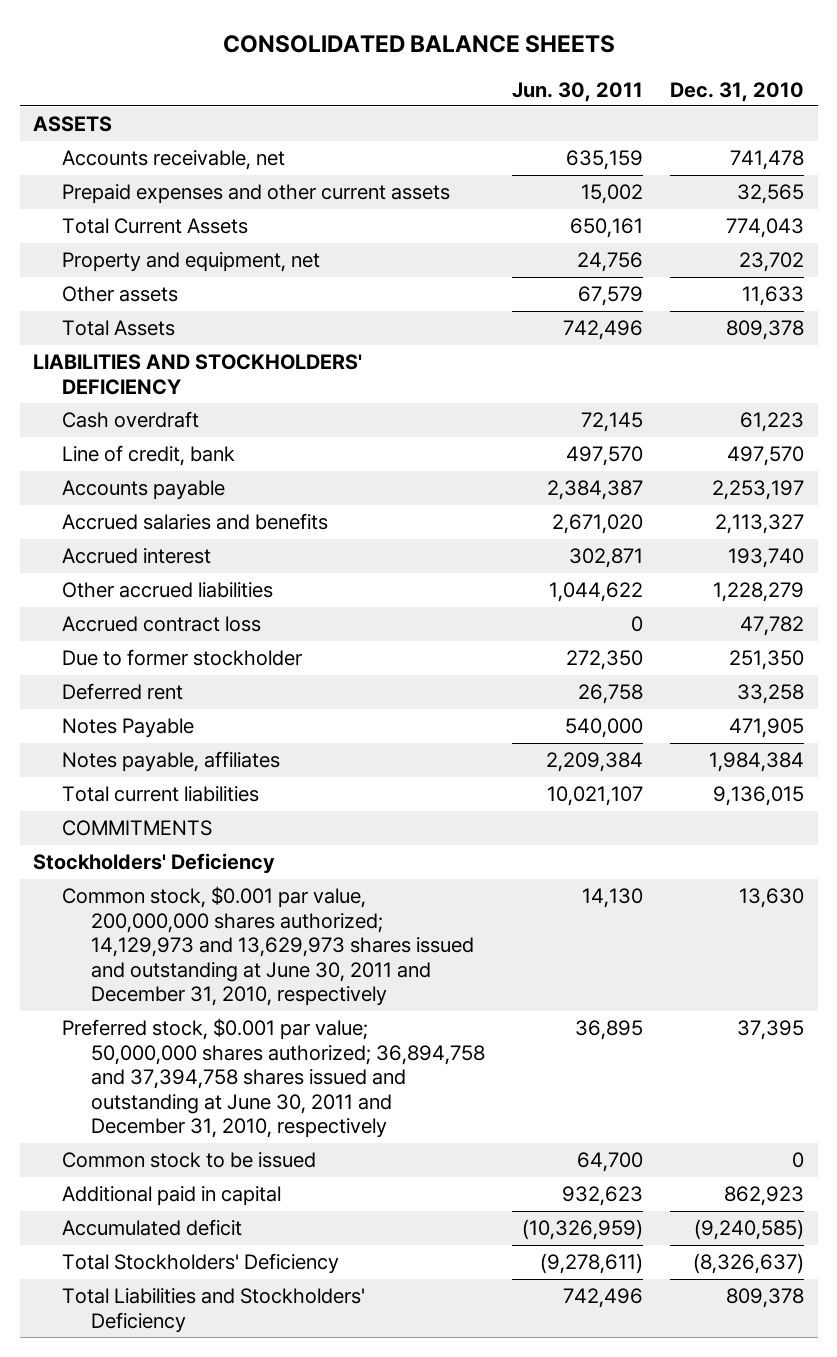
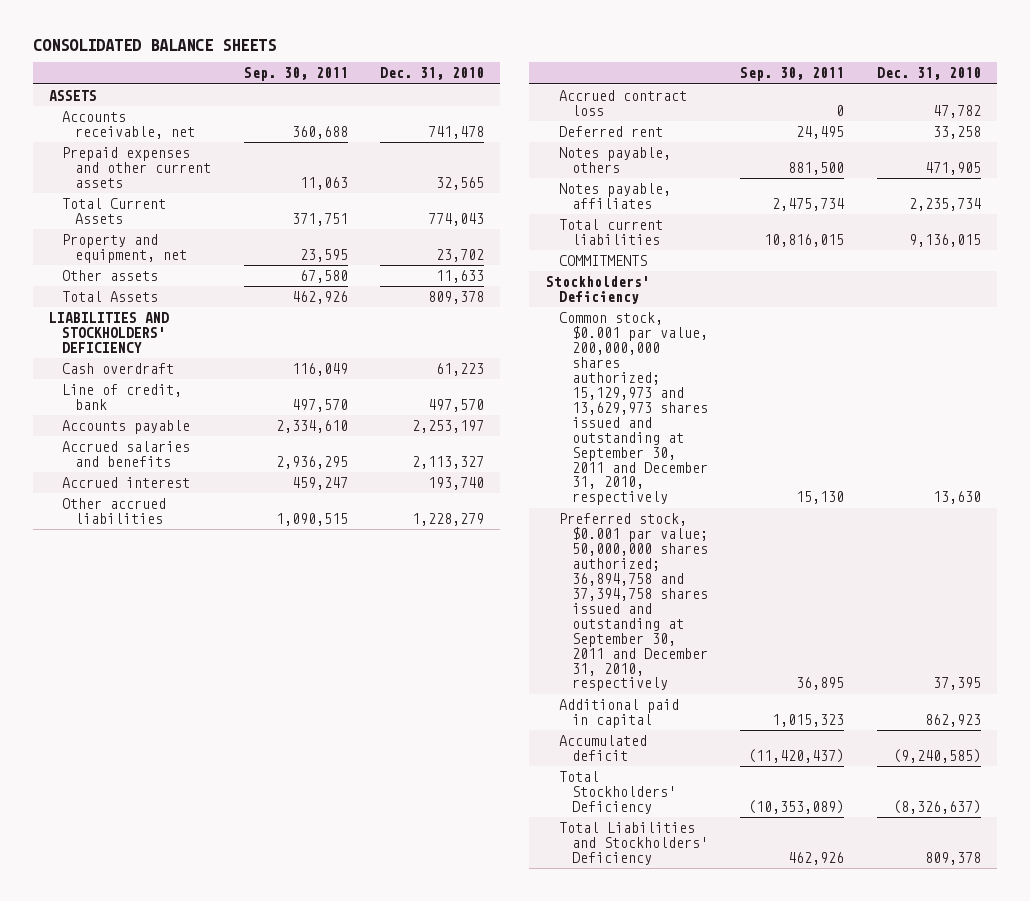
[512,81,644,102] Jun. 30, 2011 -> none
none -> [243,67,348,82] Sep. 30, 2011
[62,649,303,667] Due to former stockholder -> none
[62,718,195,739] Notes Payable -> [558,146,671,173] Notes payable, others
[709,752,805,773] 1,984,384 -> [908,197,981,211] 2,235,734
[62,1152,317,1169] Common stock to be issued -> none
[62,886,475,1007] Common stock, $0.001 par value, 200,000,000 shares authorized; 14,129,973 and 13,629,973 shares issued and outstanding at June 30, 2011 and December 31, 2010, respectively -> [558,311,709,506] Common stock, $0.001 par value, 200,000,000 shares authorized; 15,129,973 and 13,629,973 shares issued and outstanding at September 30, 2011 and December 31, 2010, respectively
[62,1018,486,1139] Preferred stock, $0.001 par value; 50,000,000 shares authorized; 36,894,758 and 37,394,758 shares issued and outstanding at June 30, 2011 and December 31, 2010, respectively -> [558,512,709,692] Preferred stock, $0.001 par value; 50,000,000 shares authorized; 36,894,758 and 37,394,758 shares issued and outstanding at September 30, 2011 and December 31, 2010, respectively

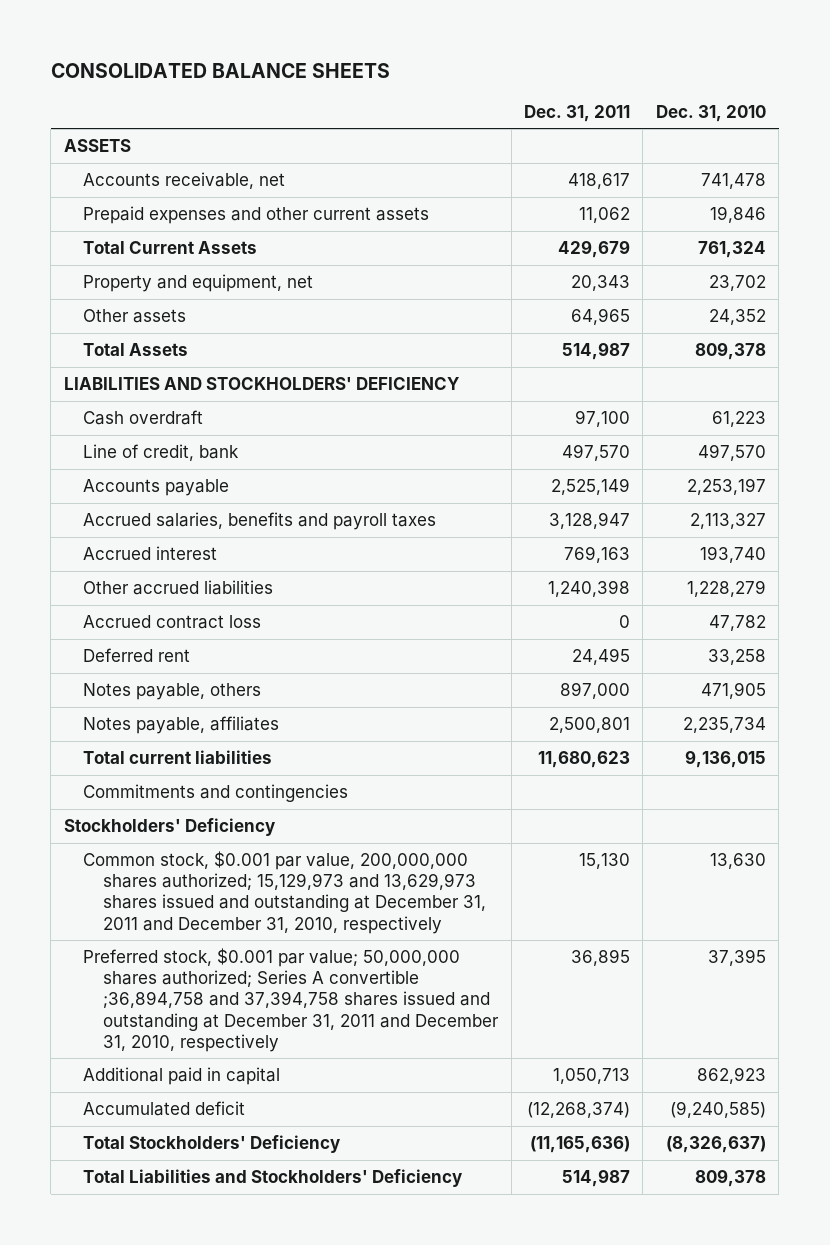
[243,67,348,82] Sep. 30, 2011 -> none
none -> [523,104,630,122] Dec. 31, 2011
[436,176,485,190] 32,565 -> [709,206,766,224] 19,846
[428,212,485,226] 774,043 -> [697,241,766,259] 761,324
[436,269,485,283] 11,633 -> [708,309,766,326] 24,352
[62,440,191,467] Accrued salaries and benefits -> [83,512,437,531] Accrued salaries, benefits and payroll taxes
[558,254,647,266] COMMITMENTS -> [83,784,349,803] Commitments and contingencies
[558,311,709,506] Common stock, $0.001 par value, 200,000,000 shares authorized; 15,129,973 and 13,629,973 shares issued and outstanding at September 30, 2011 and December 31, 2010, respectively -> [83,851,487,934] Common stock, $0.001 par value, 200,000,000 shares authorized; 15,129,973 and 13,629,973 shares issued and outstanding at December 31, 2011 and December 31, 2010, respectively
[558,512,709,692] Preferred stock, $0.001 par value; 50,000,000 shares authorized; 36,894,758 and 37,394,758 shares issued and outstanding at September 30, 2011 and December 31, 2010, respectively -> [83,948,500,1052] Preferred stock, $0.001 par value; 50,000,000 shares authorized; Series A convertible ;36,894,758 and 37,394,758 shares issued and outstanding at December 31, 2011 and December 31, 2010, respectively

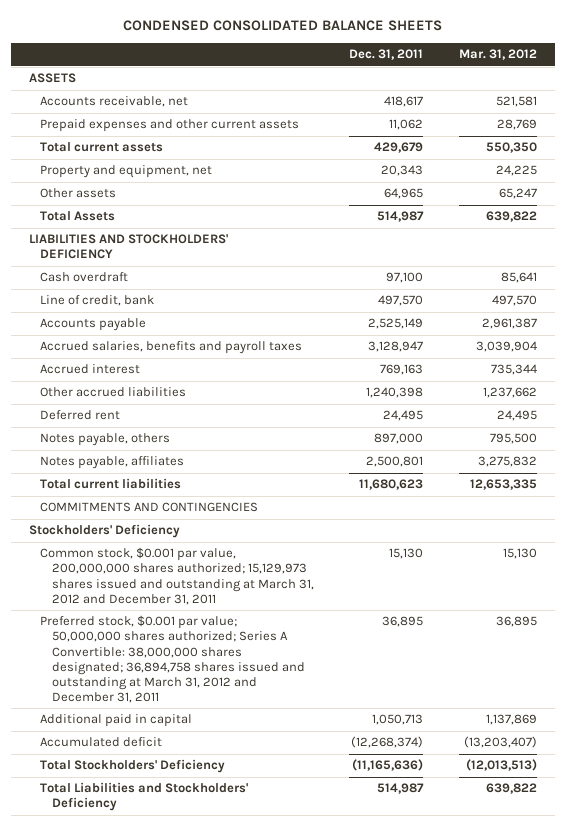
[50,62,390,78] CONSOLIDATED BALANCE SHEETS -> [122,20,442,32] CONDENSED CONSOLIDATED BALANCE SHEETS
[655,104,766,122] Dec. 31, 2010 -> none
none -> [459,49,538,61] Mar. 31, 2012
[83,241,258,255] Total Current Assets -> [40,142,164,153] Total current assets
[83,615,262,630] Accrued contract loss -> none
[83,784,349,803] Commitments and contingencies -> [40,502,259,513] COMMITMENTS AND CONTINGENCIES
[83,851,487,934] Common stock, $0.001 par value, 200,000,000 shares authorized; 15,129,973 and 13,629,973 shares issued and outstanding at December 31, 2011 and December 31, 2010, respectively -> [40,547,314,605] Common stock, $0.001 par value, 200,000,000 shares authorized; 15,129,973 shares issued and outstanding at March 31, 2012 and December 31, 2011
[83,948,500,1052] Preferred stock, $0.001 par value; 50,000,000 shares authorized; Series A convertible ;36,894,758 and 37,394,758 shares issued and outstanding at December 31, 2011 and December 31, 2010, respectively -> [40,615,305,703] Preferred stock, $0.001 par value; 50,000,000 shares authorized; Series A Convertible: 38,000,000 shares designated; 36,894,758 shares issued and outstanding at March 31, 2012 and December 31, 2011

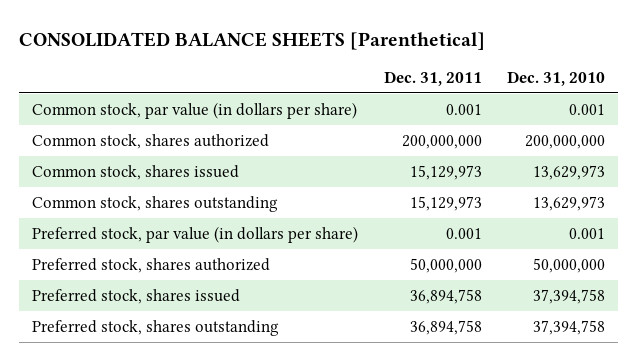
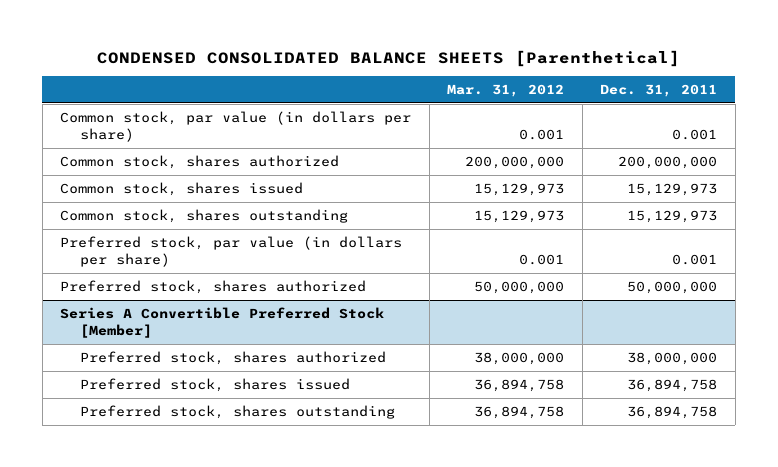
[19,31,486,50] CONSOLIDATED BALANCE SHEETS [Parenthetical] -> [96,49,680,67] CONDENSED CONSOLIDATED BALANCE SHEETS [Parenthetical]
[507,71,606,87] Dec. 31, 2010 -> none
none -> [447,83,565,97] Mar. 31, 2012
none -> [60,306,385,338] Series A Convertible Preferred Stock [Member]
none -> [80,350,387,365] Preferred stock, shares authorized

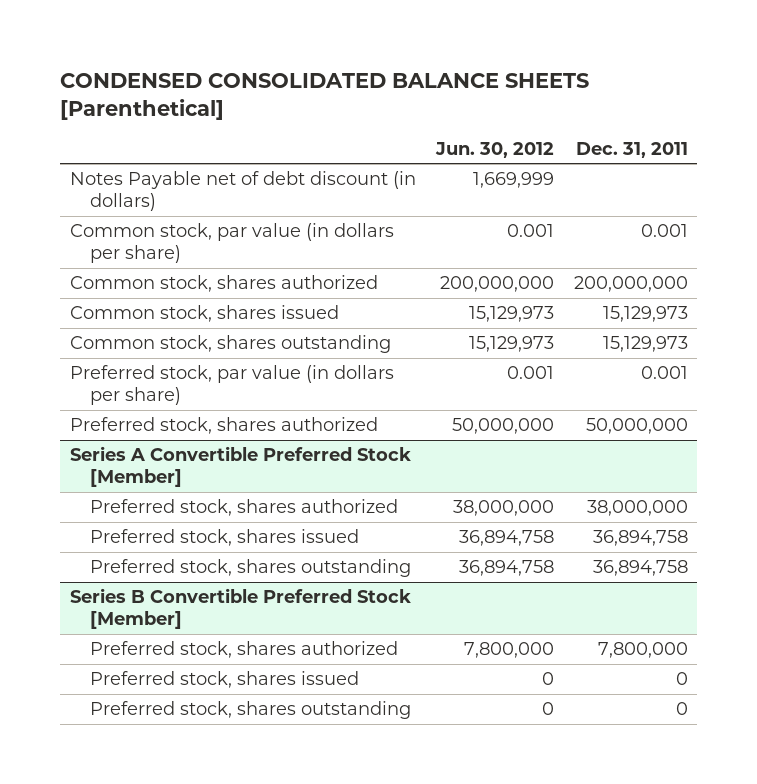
[447,83,565,97] Mar. 31, 2012 -> none
none -> [434,142,554,159] Jun. 30, 2012
none -> [69,171,416,212] Notes Payable net of debt discount (in dollars)
none -> [69,588,411,630] Series B Convertible Preferred Stock [Member]
none -> [90,641,399,659] Preferred stock, shares authorized
none -> [90,671,360,689] Preferred stock, shares issued
none -> [90,701,412,720] Preferred stock, shares outstanding

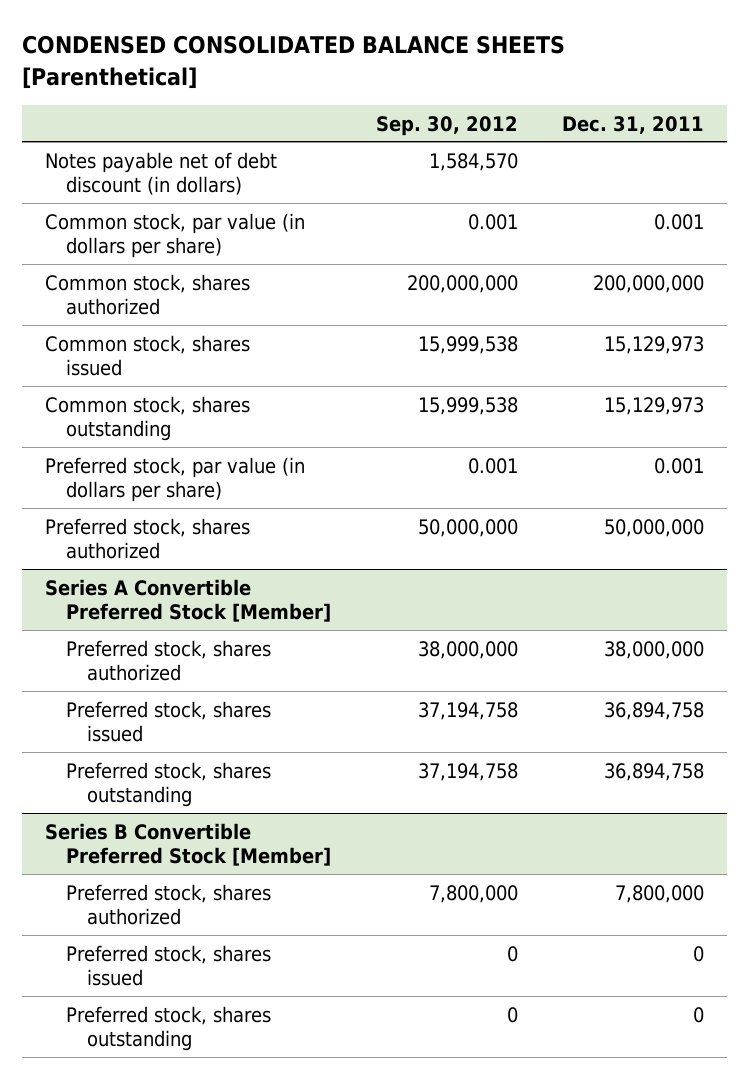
[434,142,554,159] Jun. 30, 2012 -> none
none -> [375,115,518,136] Sep. 30, 2012
[69,171,416,212] Notes Payable net of debt discount (in dollars) -> [44,151,277,196] Notes payable net of debt discount (in dollars)

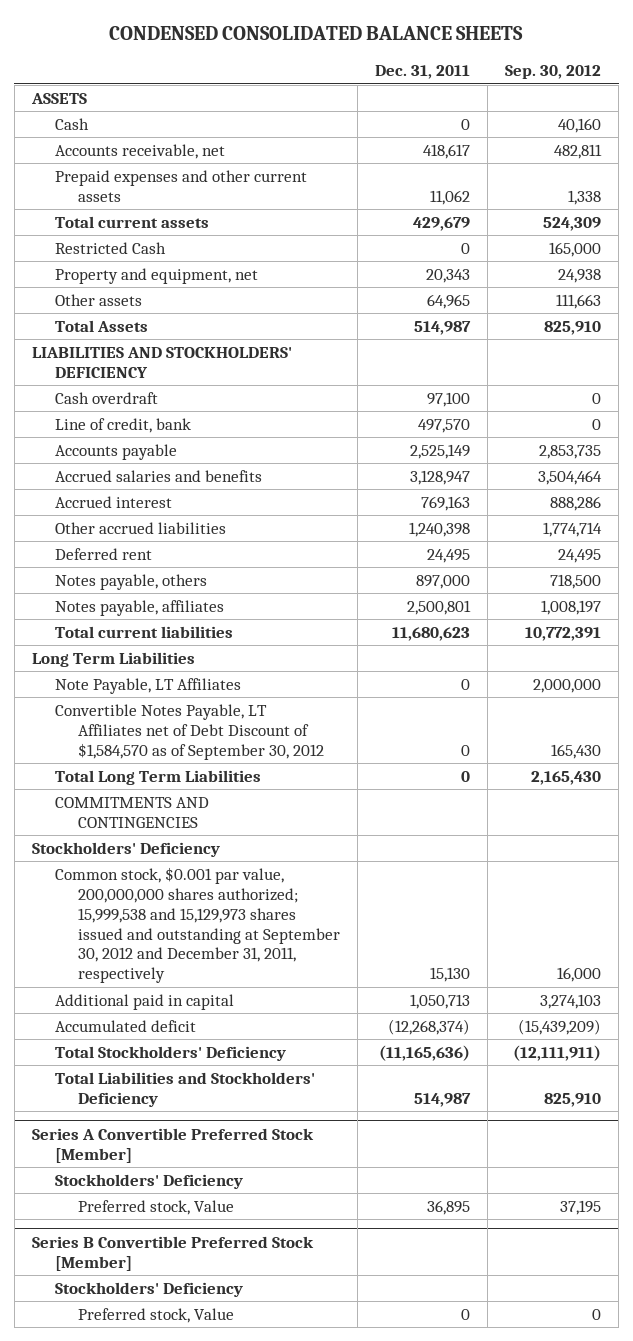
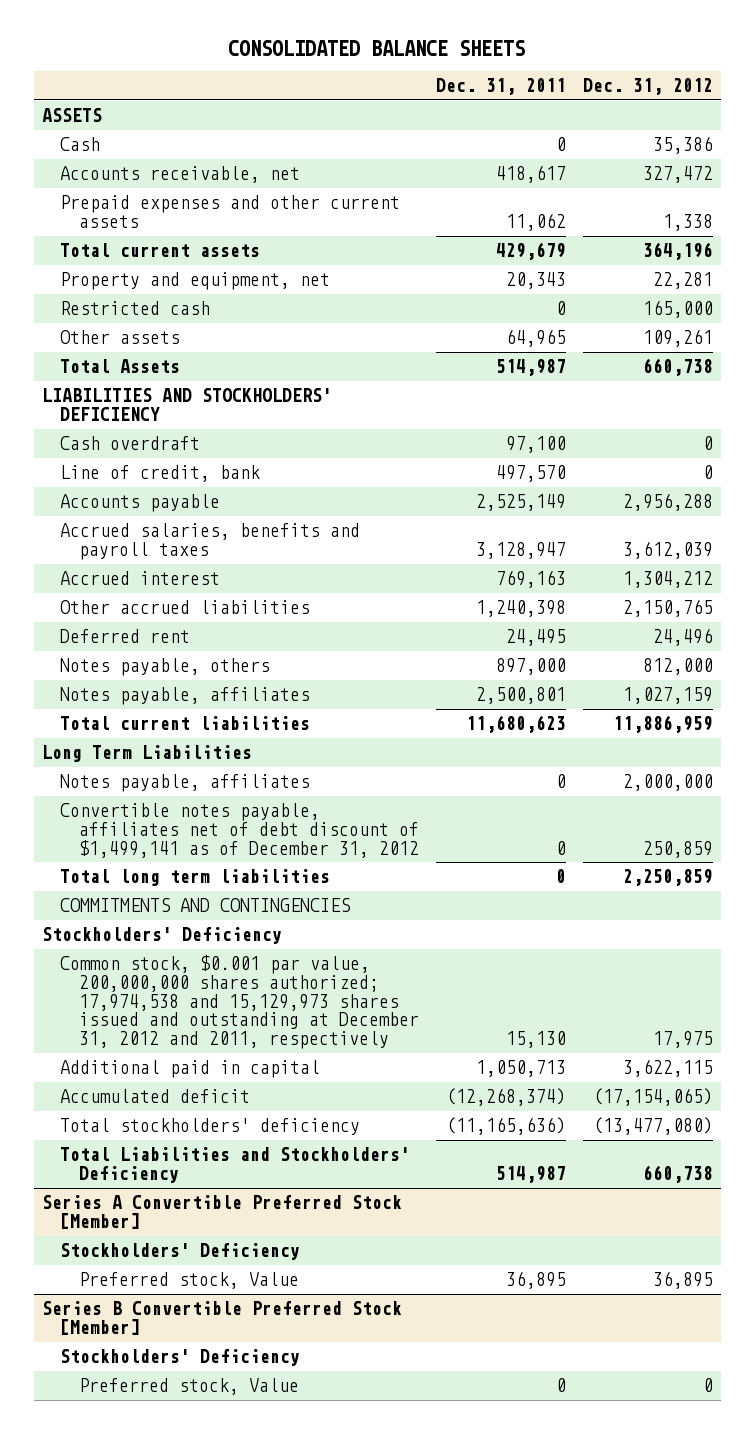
[109,26,524,41] CONDENSED CONSOLIDATED BALANCE SHEETS -> [228,40,526,57] CONSOLIDATED BALANCE SHEETS
[505,65,602,80] Sep. 30, 2012 -> none
none -> [582,78,713,96] Dec. 31, 2012
[54,241,166,254] Restricted Cash -> none
none -> [60,301,211,316] Restricted cash
[54,469,262,482] Accrued salaries and benefits -> [60,523,361,560] Accrued salaries, benefits and payroll taxes
[54,677,241,694] Note Payable, LT Affiliates -> [60,774,311,793] Notes payable, affiliates
[54,703,325,760] Convertible Notes Payable, LT Affiliates net of Debt Discount of $1,584,570 as of September 30, 2012 -> [60,803,419,858] Convertible notes payable, affiliates net of debt discount of $1,499,141 as of December 31, 2012
[54,769,261,785] Total Long Term Liabilities -> [60,869,331,887] Total long term liabilities
[54,866,341,984] Common stock, $0.001 par value, 200,000,000 shares authorized; 15,999,538 and 15,129,973 shares issued and outstanding at September 30, 2012 and December 31, 2011, respectively -> [60,955,419,1050] Common stock, $0.001 par value, 200,000,000 shares authorized; 17,974,538 and 15,129,973 shares issued and outstanding at December 31, 2012 and 2011, respectively
[54,1045,286,1061] Total Stockholders' Deficiency -> [60,1118,361,1136] Total stockholders' deficiency

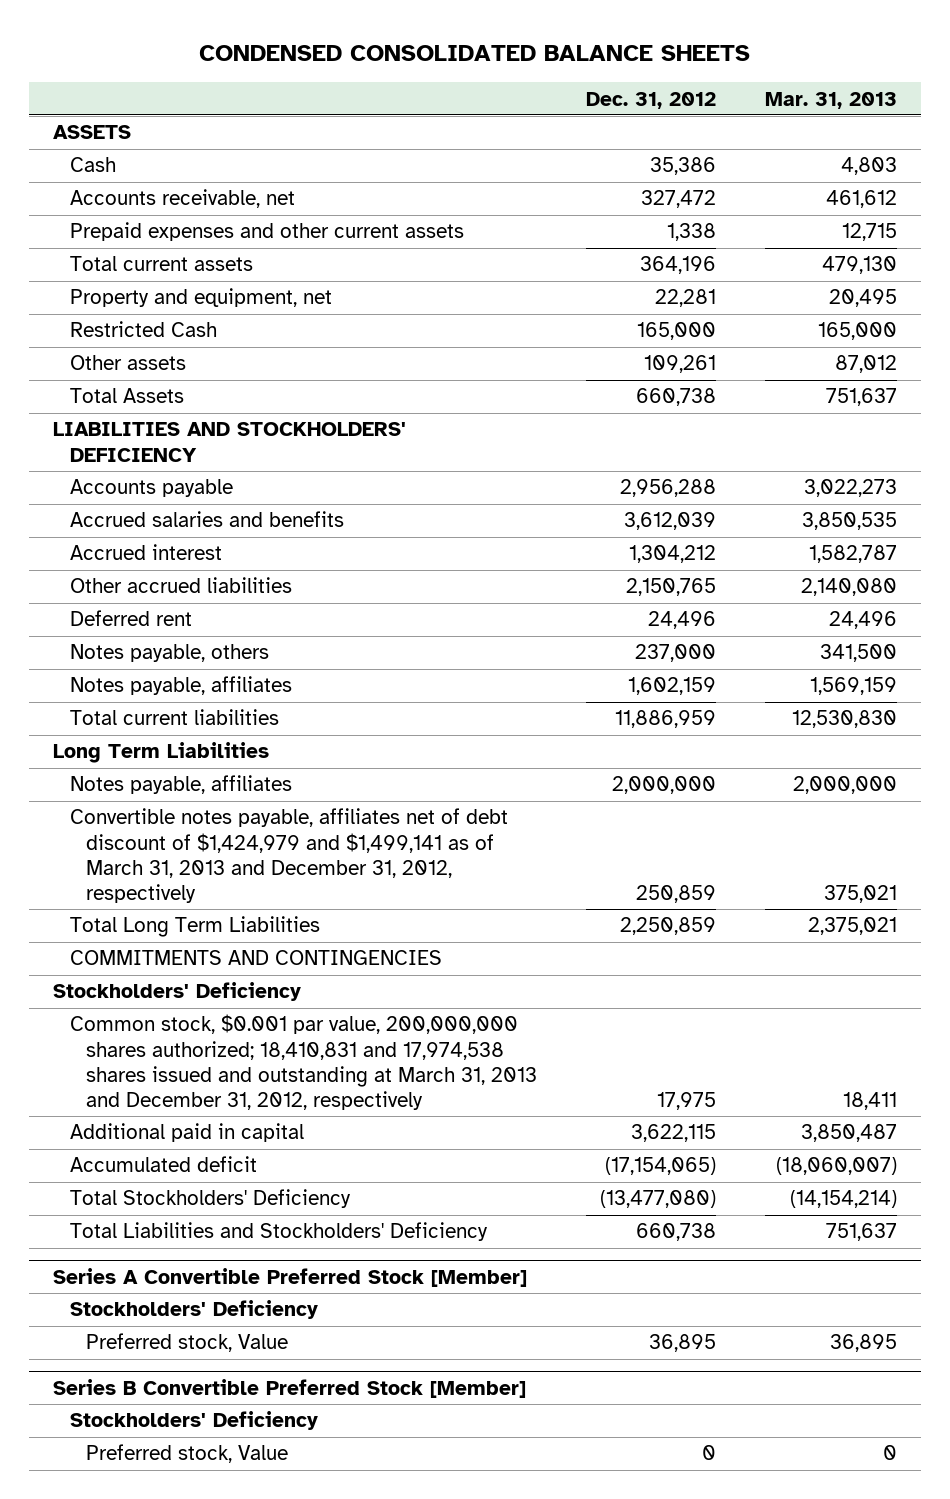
[228,40,526,57] CONSOLIDATED BALANCE SHEETS -> [198,45,750,62] CONDENSED CONSOLIDATED BALANCE SHEETS
[435,78,566,96] Dec. 31, 2011 -> none
none -> [764,91,897,109] Mar. 31, 2013
[60,301,211,316] Restricted cash -> [69,321,217,338] Restricted Cash
[60,436,201,451] Cash overdraft -> none
[60,465,261,483] Line of credit, bank -> none
[60,523,361,560] Accrued salaries, benefits and payroll taxes -> [69,511,344,528] Accrued salaries and benefits
[642,658,713,676] 812,000 -> [635,644,717,663] 237,000
[622,687,713,705] 1,027,159 -> [628,677,717,696] 1,602,159
[60,803,419,858] Convertible notes payable, affiliates net of debt discount of $1,499,141 as of December 31, 2012 -> [69,808,508,904] Convertible notes payable, affiliates net of debt discount of $1,424,979 and $1,499,141 as of March 31, 2013 and December 31, 2012, respectively
[60,869,331,887] Total long term liabilities -> [69,916,320,938] Total Long Term Liabilities
[60,955,419,1050] Common stock, $0.001 par value, 200,000,000 shares authorized; 17,974,538 and 15,129,973 shares issued and outstanding at December 31, 2012 and 2011, respectively -> [69,1014,538,1111] Common stock, $0.001 par value, 200,000,000 shares authorized; 18,410,831 and 17,974,538 shares issued and outstanding at March 31, 2013 and December 31, 2012, respectively
[60,1118,361,1136] Total stockholders' deficiency -> [69,1189,351,1209] Total Stockholders' Deficiency

